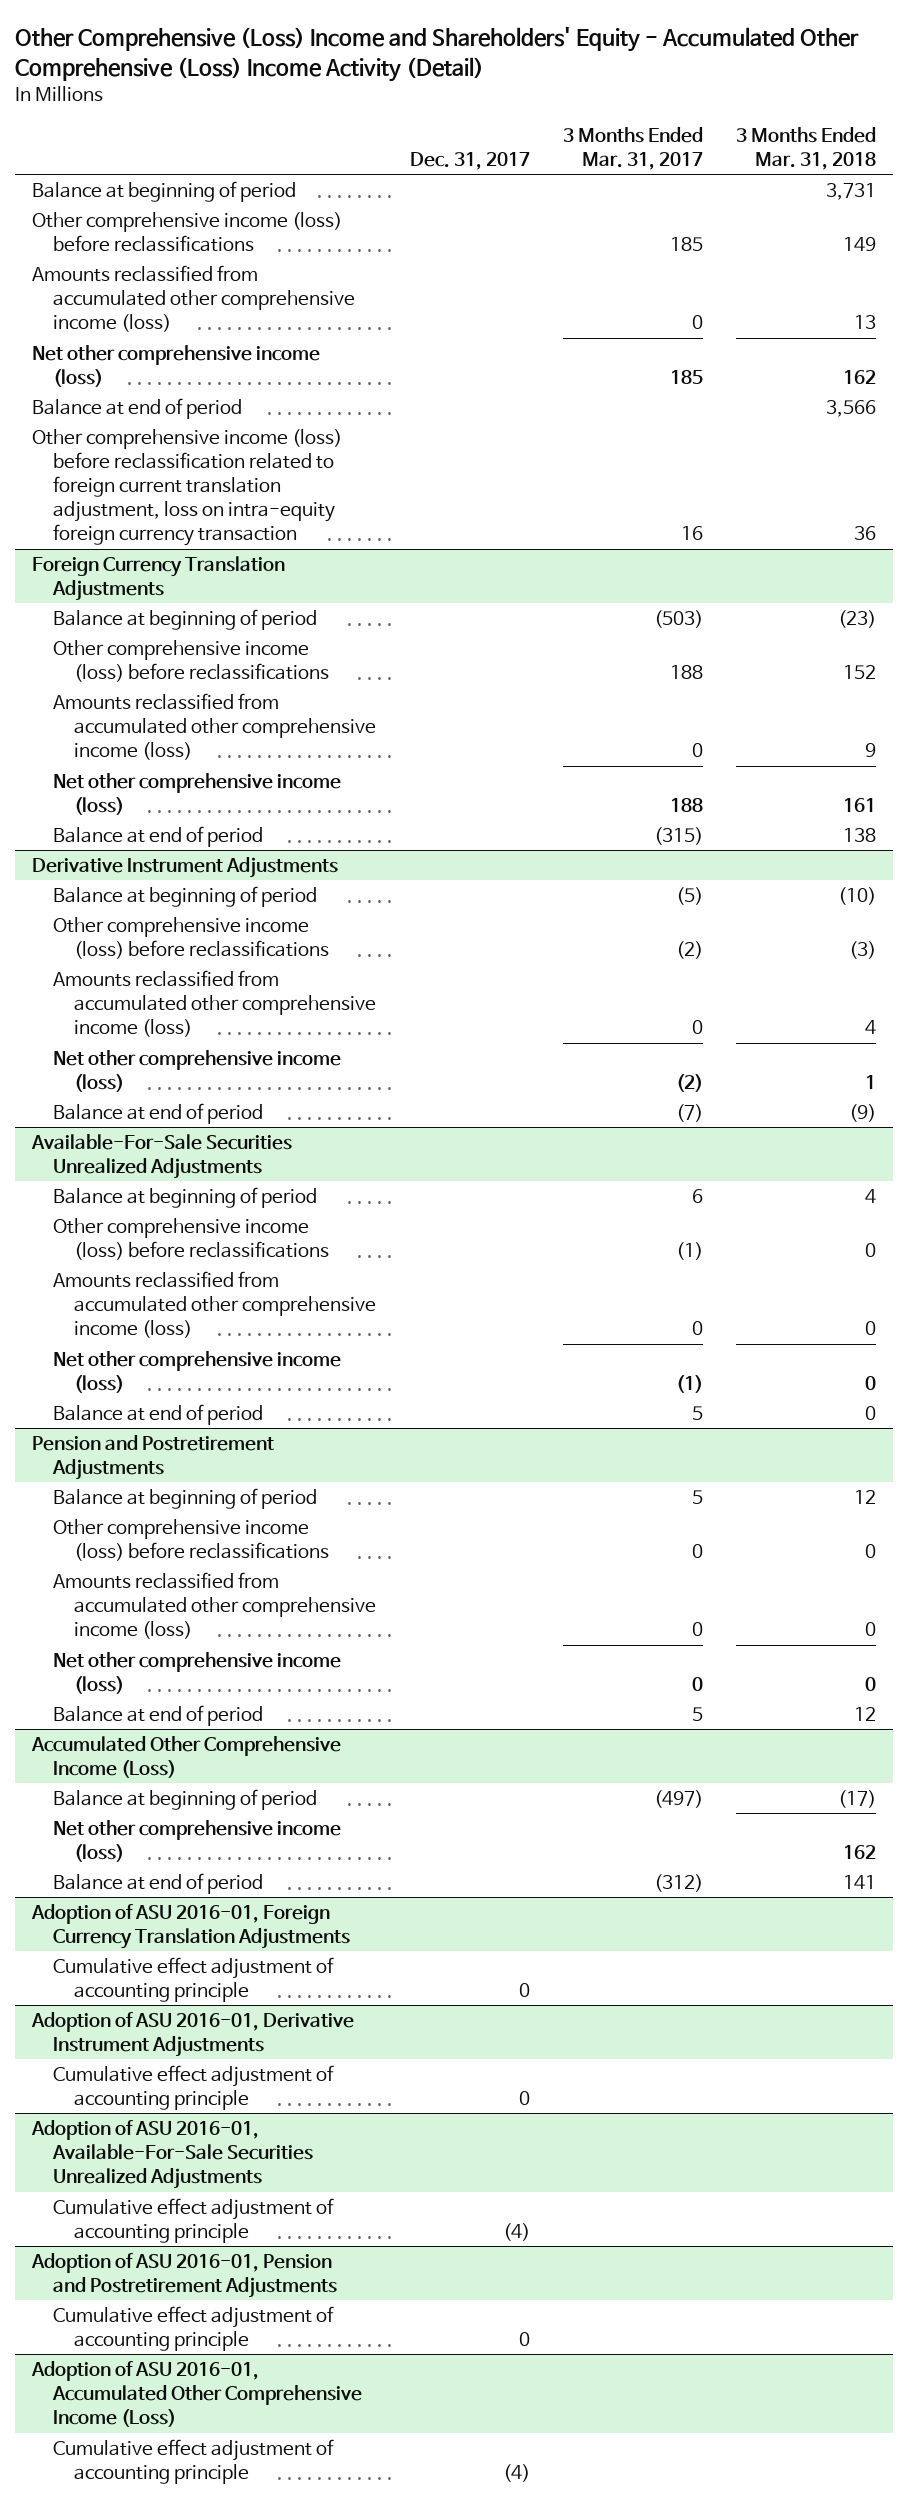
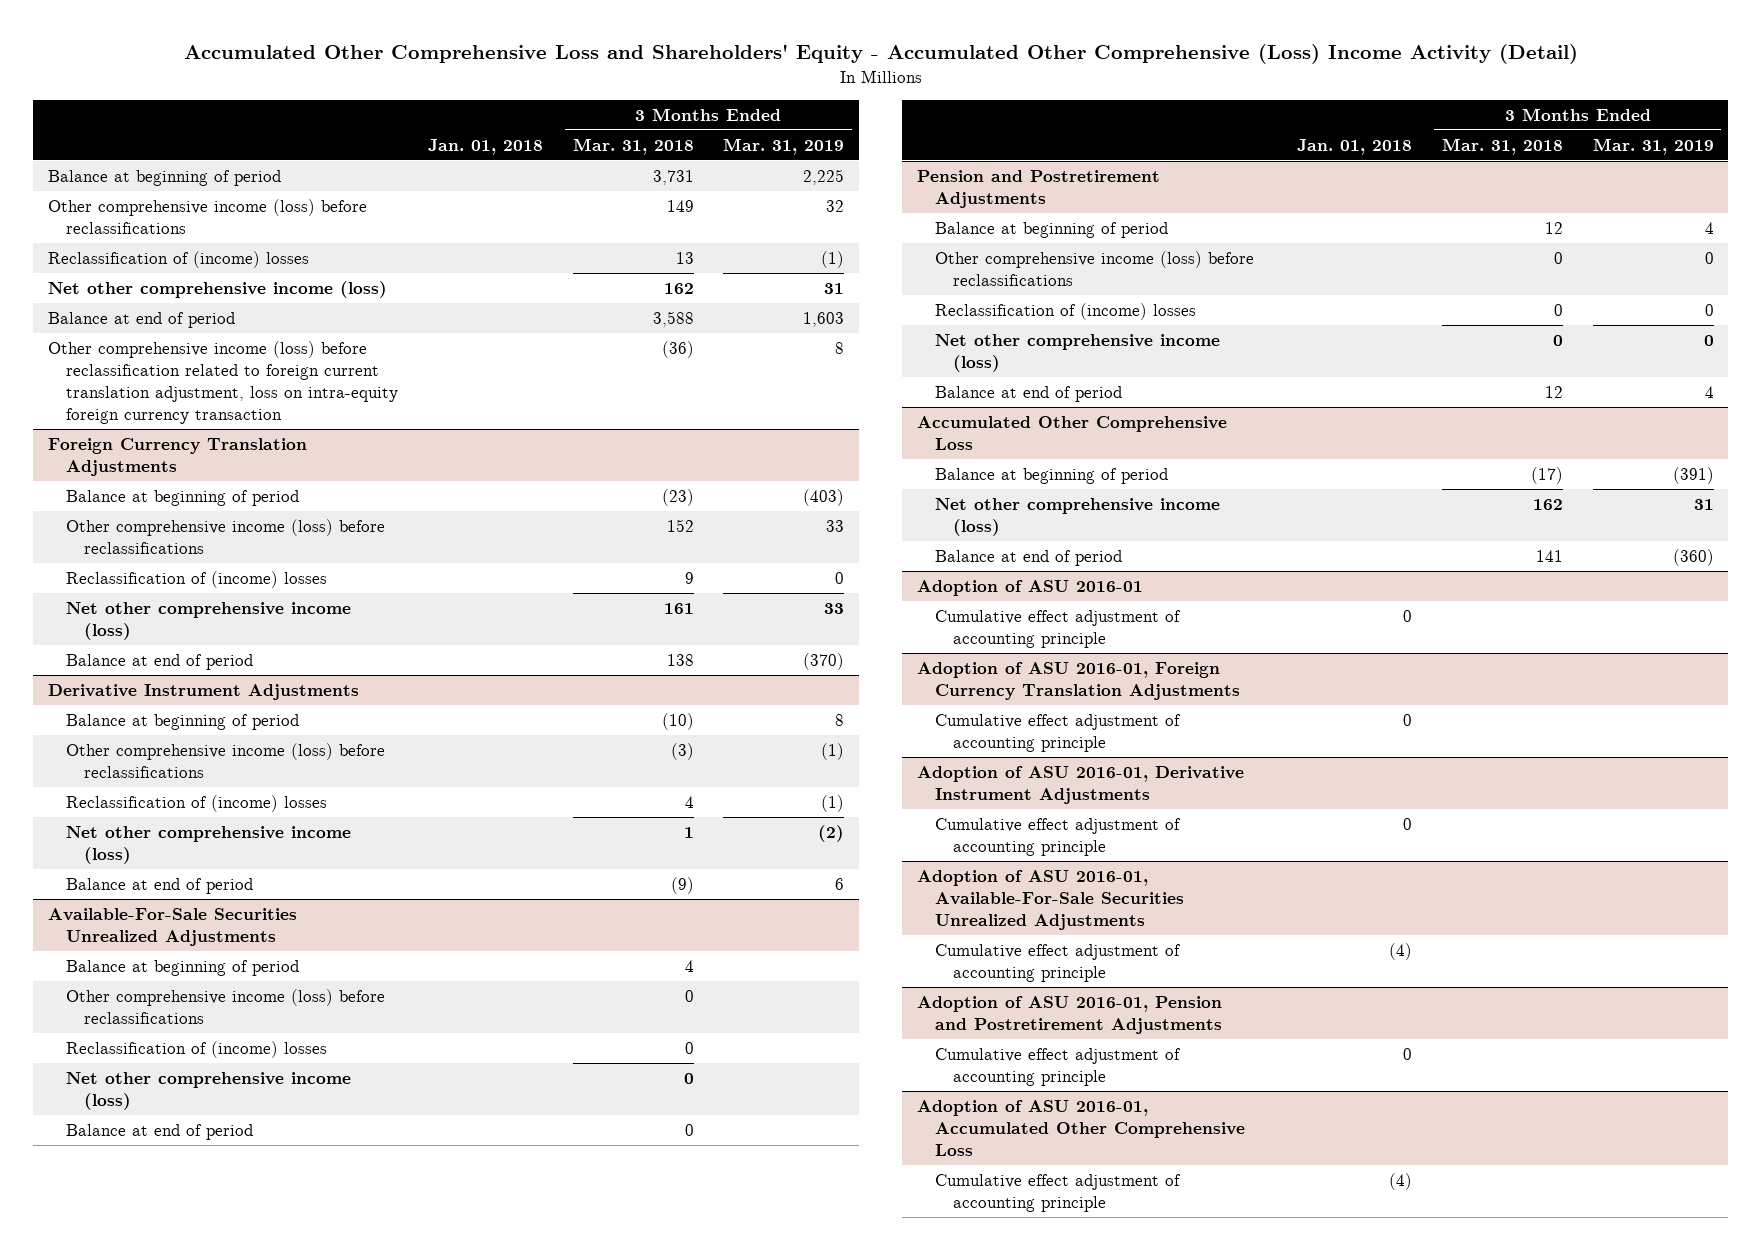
[15,27,860,82] Other Comprehensive (Loss) Income and Shareholders' Equity - Accumulated Other Comprehensive (Loss) Income Activity (Detail) -> [183,44,1578,65] Accumulated Other Comprehensive Loss and Shareholders' Equity - Accumulated Other Comprehensive (Loss) Income Activity (Detail)
[409,152,530,171] Dec. 31, 2017 -> none
[562,127,703,171] 3 Months Ended Mar. 31, 2017 -> none
none -> [427,138,543,155] Jan. 01, 2018
none -> [723,137,845,155] Mar. 31, 2019
[32,265,356,333] Amounts reclassified from accumulated other comprehensive income (loss) -> [47,250,309,268] Reclassification of (income) losses
[826,400,877,418] 3,566 -> [652,310,694,327] 3,588
[854,526,877,541] 36 -> [661,340,694,358] (36)
[53,693,377,761] Amounts reclassified from accumulated other comprehensive income (loss) -> [65,570,327,588] Reclassification of (income) losses
[53,970,377,1038] Amounts reclassified from accumulated other comprehensive income (loss) -> [65,794,327,812] Reclassification of (income) losses
[53,1271,377,1339] Amounts reclassified from accumulated other comprehensive income (loss) -> [65,1040,327,1058] Reclassification of (income) losses
[53,1572,377,1640] Amounts reclassified from accumulated other comprehensive income (loss) -> [935,302,1197,320] Reclassification of (income) losses
[31,1736,342,1779] Accumulated Other Comprehensive Income (Loss) -> [916,415,1227,450] Accumulated Other Comprehensive Loss
none -> [916,579,1143,596] Adoption of ASU 2016-01
none -> [935,609,1182,648] Cumulative effect adjustment of accounting principle
[31,2361,363,2428] Adoption of ASU 2016-01, Accumulated Other Comprehensive Income (Loss) -> [916,1099,1246,1156] Adoption of ASU 2016-01, Accumulated Other Comprehensive Loss

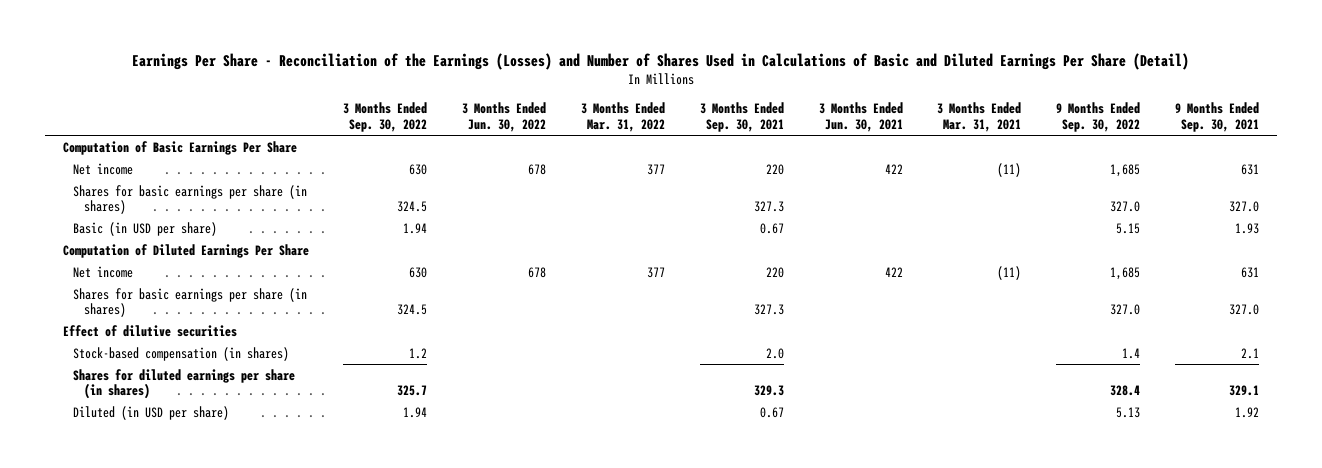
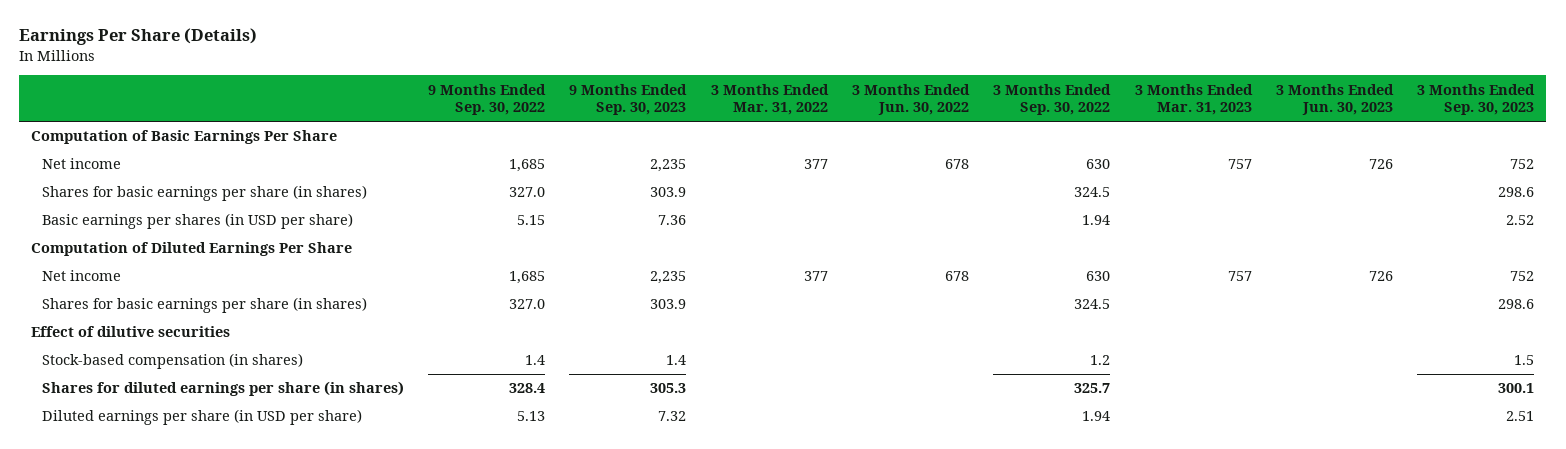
[131,53,1189,71] Earnings Per Share - Reconciliation of the Earnings (Losses) and Number of Shares Used in Calculations of Basic and Diluted Earnings Per Share (Detail) -> [19,28,258,46] Earnings Per Share (Details)
[699,102,784,133] 3 Months Ended Sep. 30, 2021 -> none
[818,102,903,133] 3 Months Ended Jun. 30, 2021 -> none
[937,102,1022,133] 3 Months Ended Mar. 31, 2021 -> none
[1175,102,1260,133] 9 Months Ended Sep. 30, 2021 -> none
none -> [569,83,688,116] 9 Months Ended Sep. 30, 2023
none -> [1134,83,1253,116] 3 Months Ended Mar. 31, 2023
none -> [1275,83,1394,116] 3 Months Ended Jun. 30, 2023
none -> [1417,83,1536,116] 3 Months Ended Sep. 30, 2023
[73,221,218,236] Basic (in USD per share) -> [41,213,353,230] Basic earnings per shares (in USD per share)
[73,405,230,420] Diluted (in USD per share) -> [41,409,362,426] Diluted earnings per share (in USD per share)

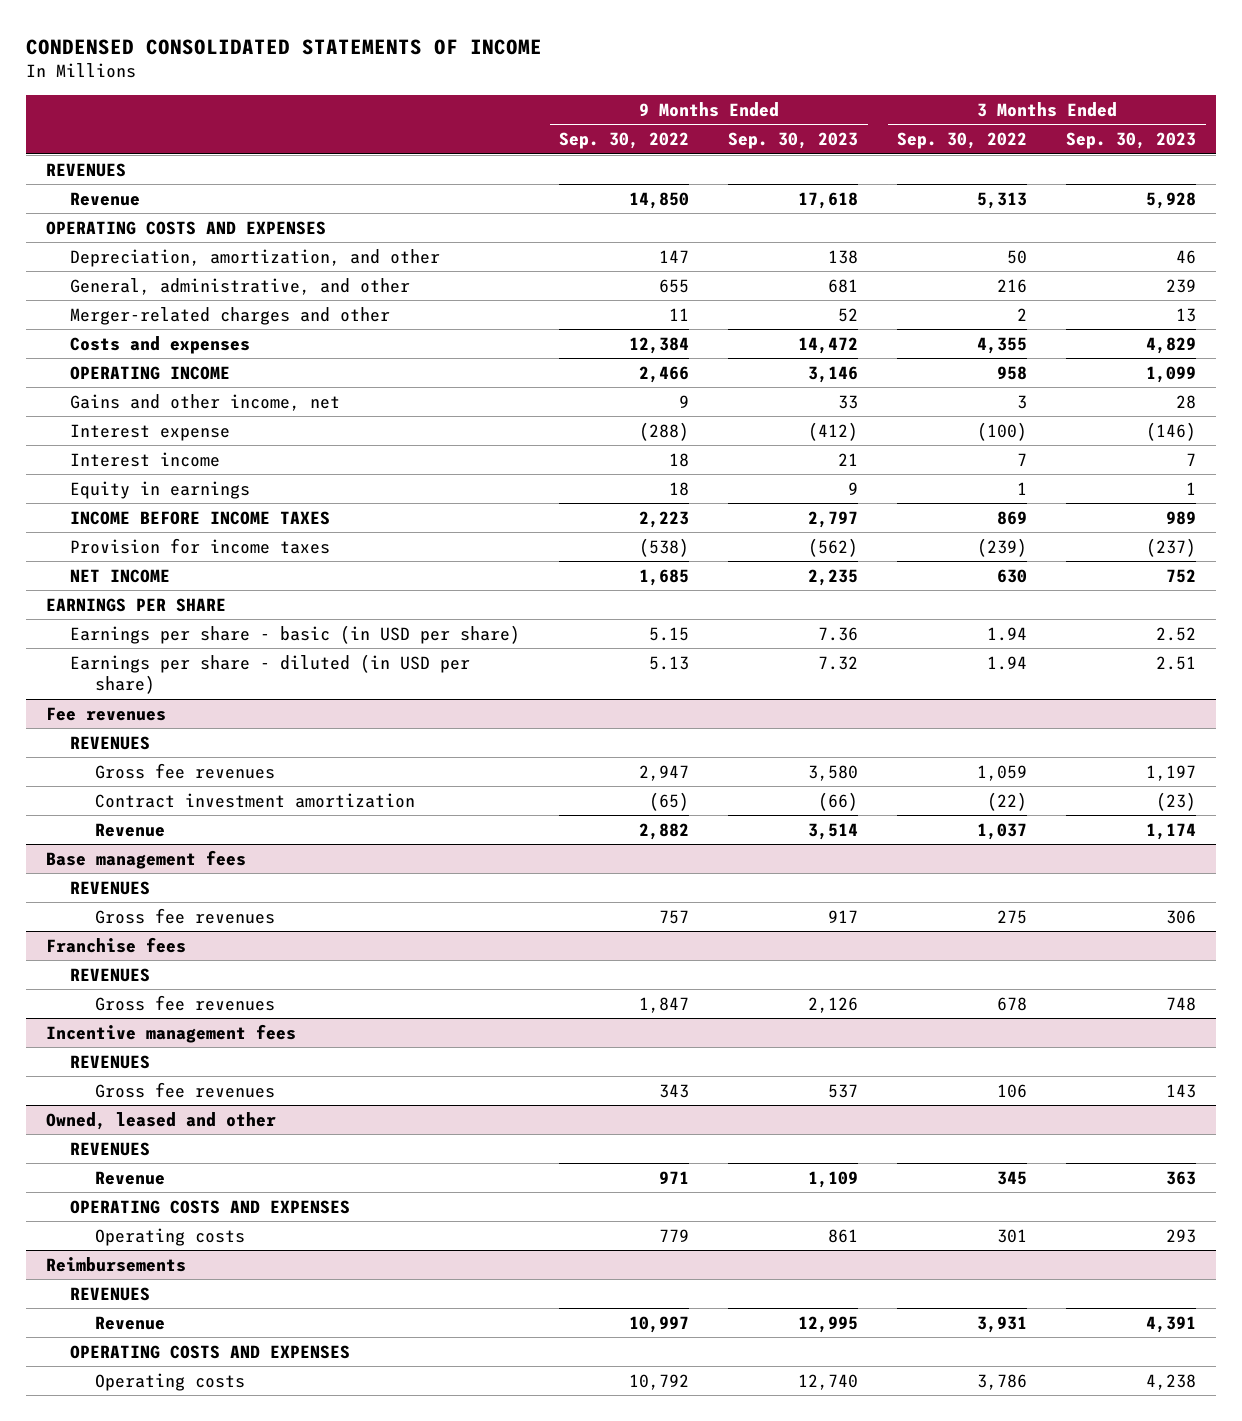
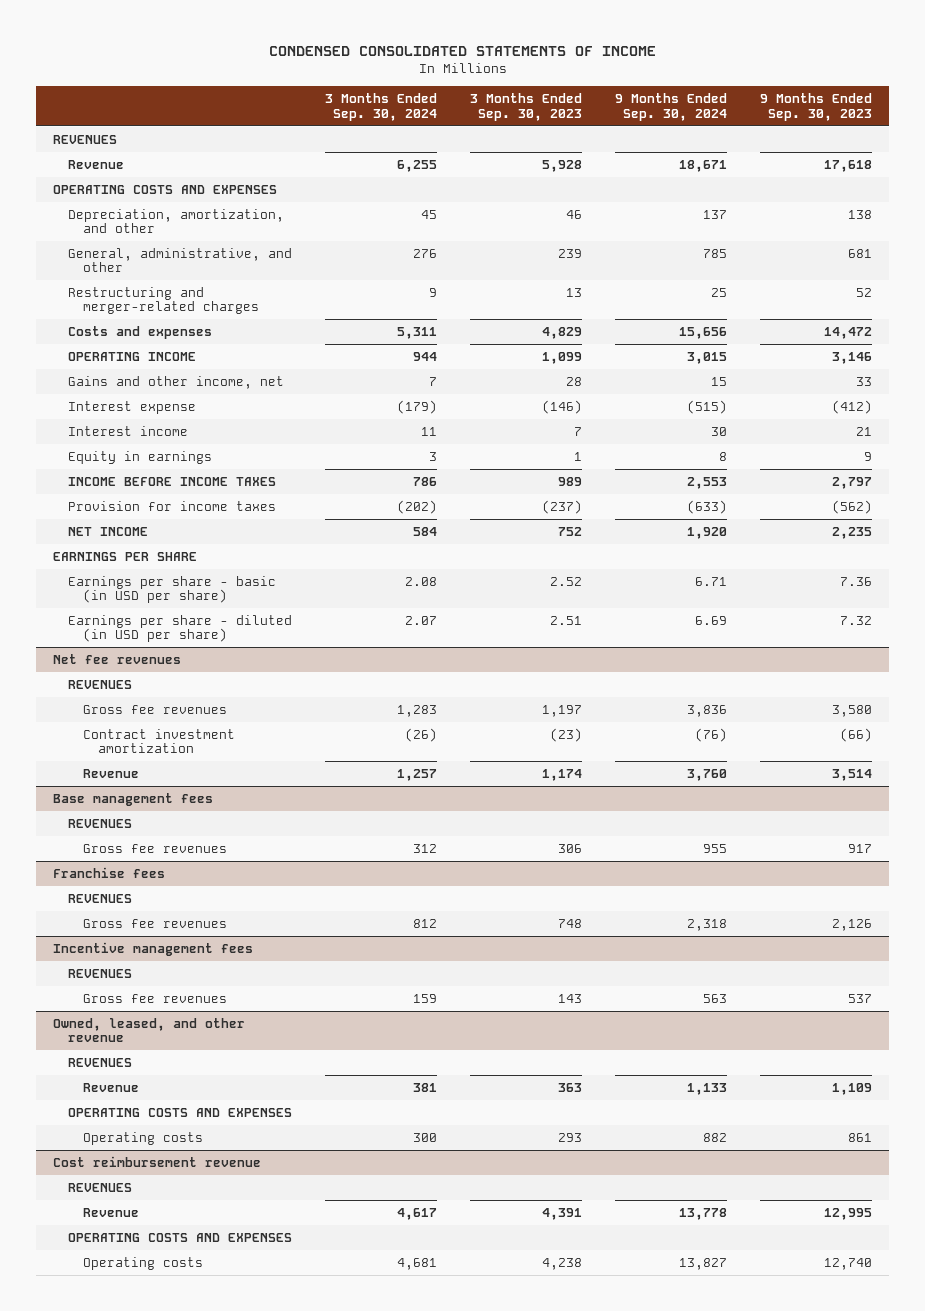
[559,132,690,150] Sep. 30, 2022 -> none
[897,132,1028,150] Sep. 30, 2022 -> none
none -> [324,92,437,121] 3 Months Ended Sep. 30, 2024
none -> [615,92,728,121] 9 Months Ended Sep. 30, 2024
[70,306,391,325] Merger-related charges and other -> [67,286,259,315] Restructuring and merger-related charges
[45,706,166,721] Fee revenues -> [52,653,181,664] Net fee revenues
[45,1111,276,1130] Owned, leased and other -> [52,1017,245,1043] Owned, leased, and other revenue
[45,1256,186,1272] Reimbursements -> [52,1155,261,1167] Cost reimbursement revenue

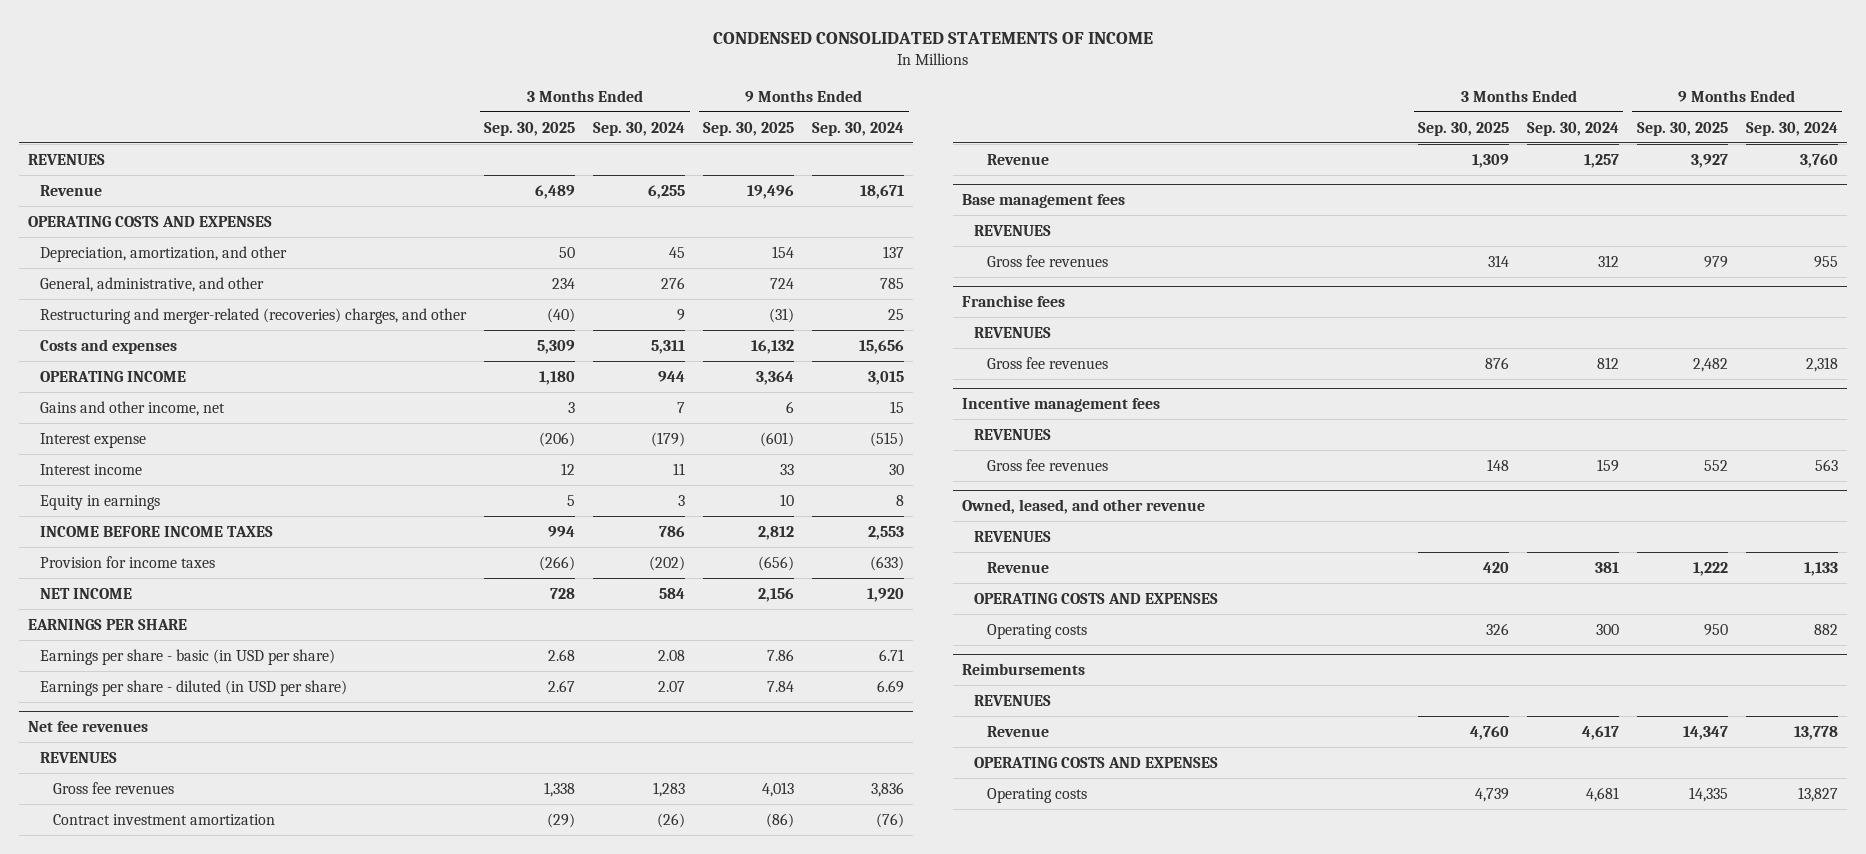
[470,92,583,121] 3 Months Ended Sep. 30, 2023 -> none
[760,92,873,121] 9 Months Ended Sep. 30, 2023 -> none
none -> [484,121,576,136] Sep. 30, 2025
none -> [703,121,795,136] Sep. 30, 2025
[67,286,259,315] Restructuring and merger-related charges -> [40,307,468,324] Restructuring and merger-related (recoveries) charges, and other
[52,1155,261,1167] Cost reimbursement revenue -> [961,663,1085,676] Reimbursements

